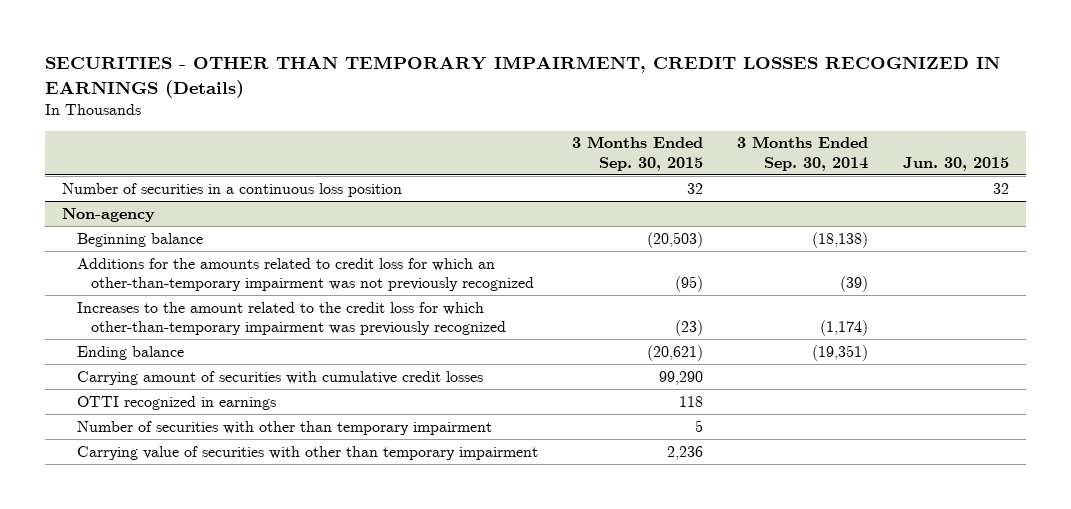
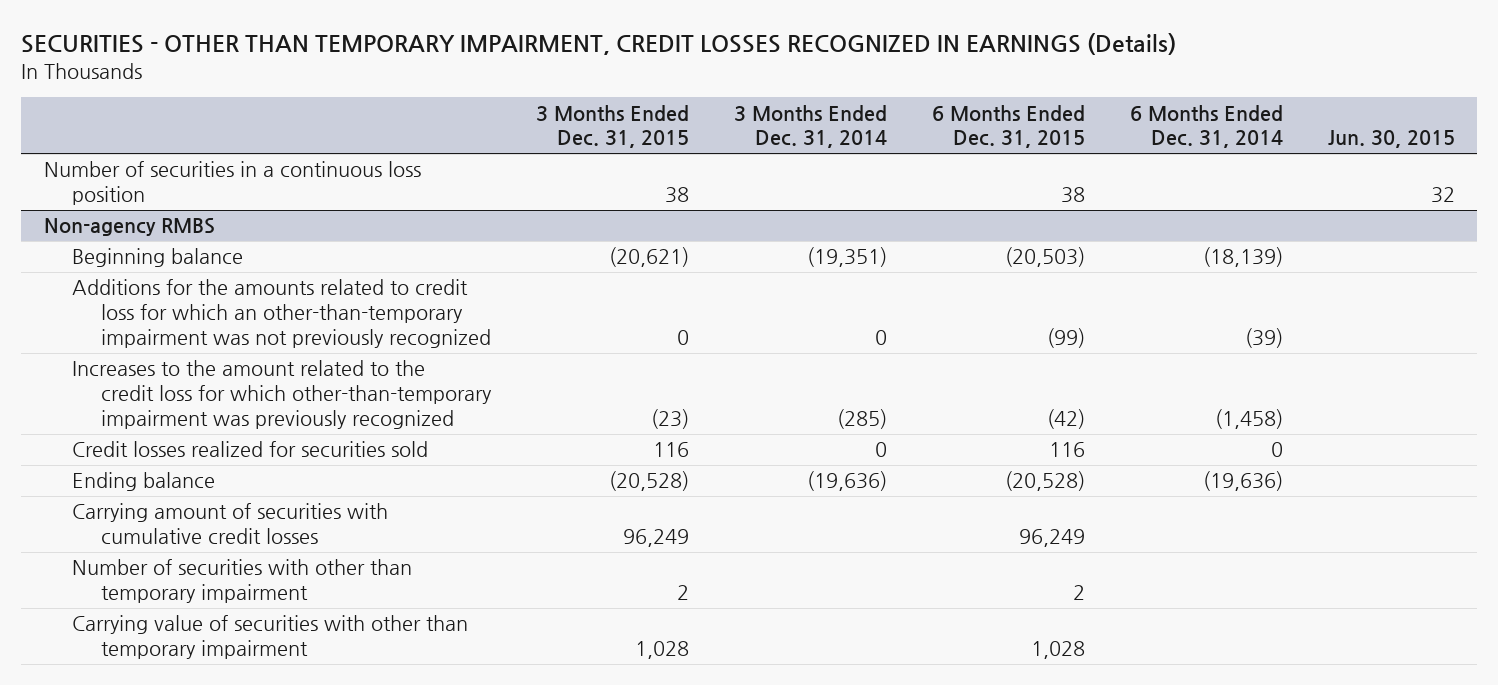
[572,136,704,171] 3 Months Ended Sep. 30, 2015 -> none
[737,136,869,171] 3 Months Ended Sep. 30, 2014 -> none
none -> [535,104,689,149] 3 Months Ended Dec. 31, 2015
none -> [733,104,887,149] 3 Months Ended Dec. 31, 2014
none -> [931,104,1085,149] 6 Months Ended Dec. 31, 2015
none -> [1129,104,1283,149] 6 Months Ended Dec. 31, 2014
[62,207,156,222] Non-agency -> [43,218,215,237] Non-agency RMBS
none -> [72,441,429,458] Credit losses realized for securities sold
[76,395,276,410] OTTI recognized in earnings -> none

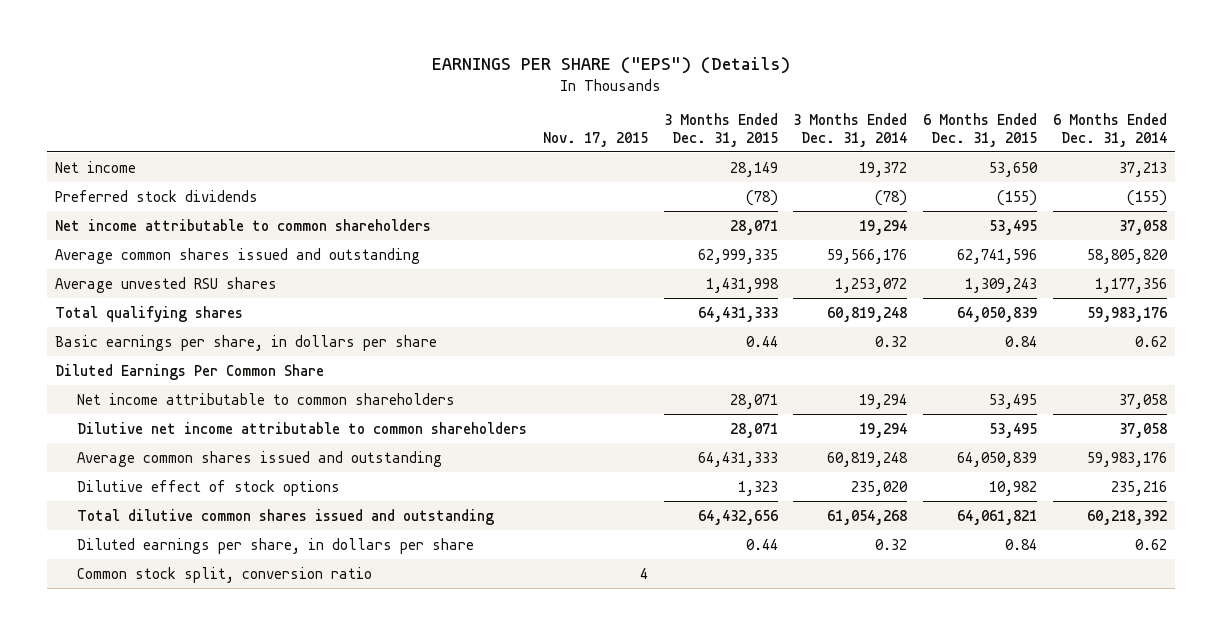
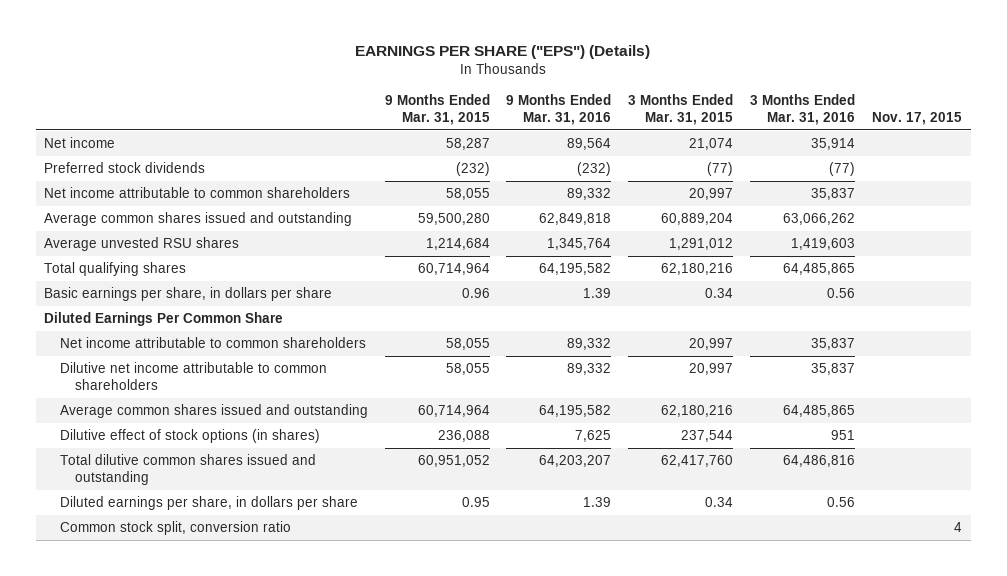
[663,113,778,147] 3 Months Ended Dec. 31, 2015 -> none
[793,113,908,147] 3 Months Ended Dec. 31, 2014 -> none
[923,113,1038,147] 6 Months Ended Dec. 31, 2015 -> none
[1053,113,1168,147] 6 Months Ended Dec. 31, 2014 -> none
none -> [384,93,490,125] 9 Months Ended Mar. 31, 2015
none -> [506,93,612,125] 9 Months Ended Mar. 31, 2016
none -> [628,93,734,125] 3 Months Ended Mar. 31, 2015
none -> [750,93,856,125] 3 Months Ended Mar. 31, 2016
[76,479,340,496] Dilutive effect of stock options -> [59,428,320,443] Dilutive effect of stock options (in shares)

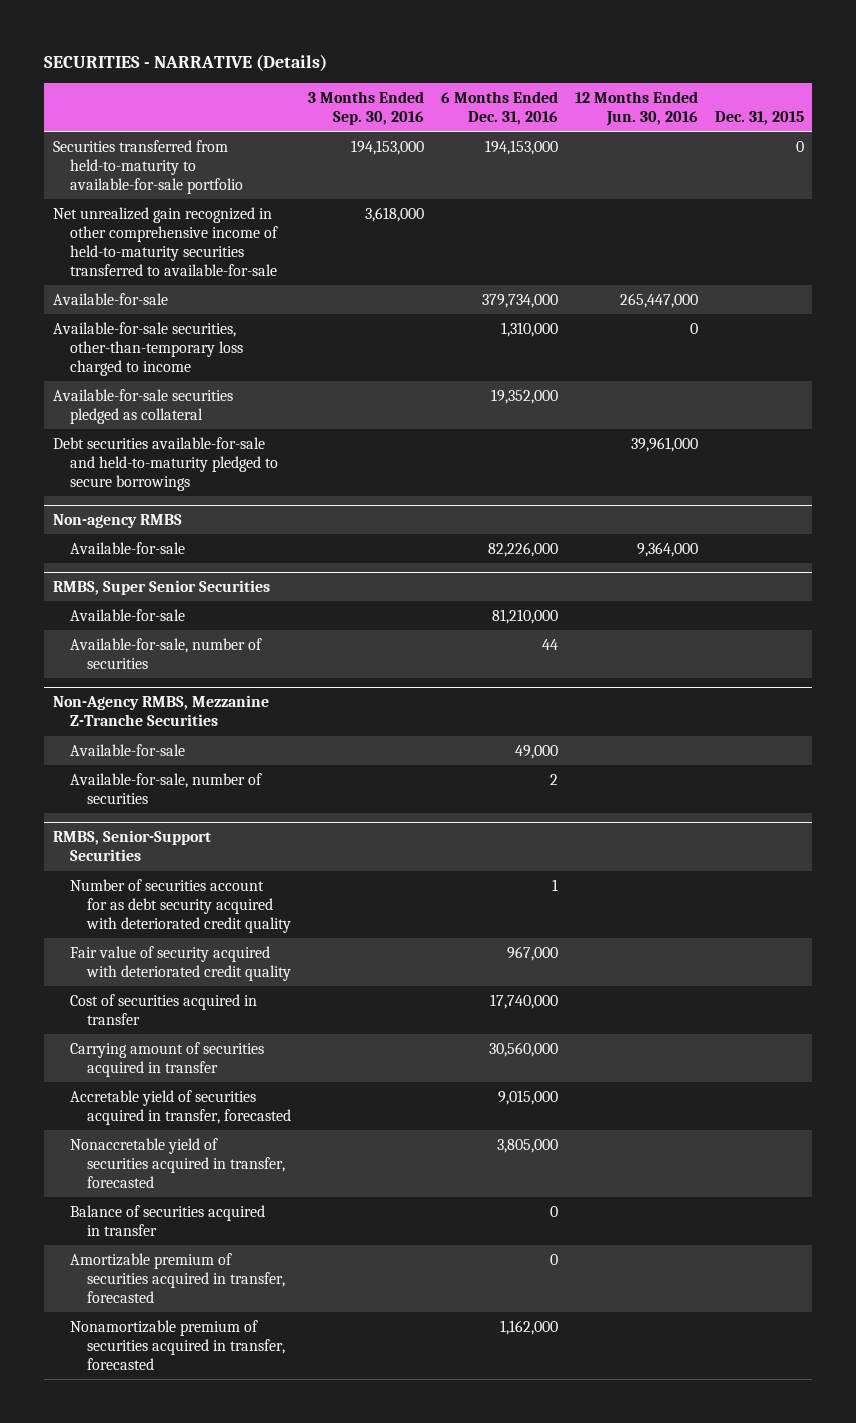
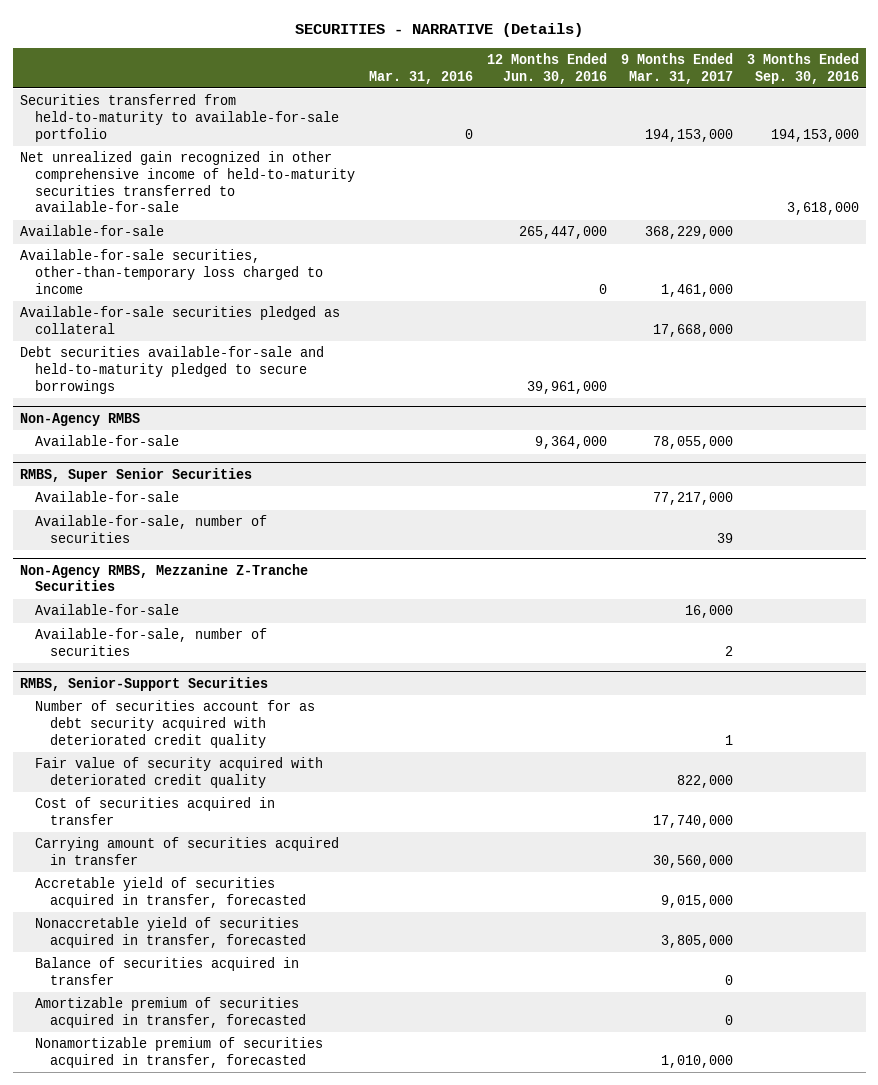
[440,91,558,126] 6 Months Ended Dec. 31, 2016 -> none
[714,111,804,126] Dec. 31, 2015 -> none
none -> [368,70,473,84] Mar. 31, 2016
none -> [620,52,733,84] 9 Months Ended Mar. 31, 2017
[52,514,182,529] Non-agency RMBS -> [19,412,140,426] Non-Agency RMBS

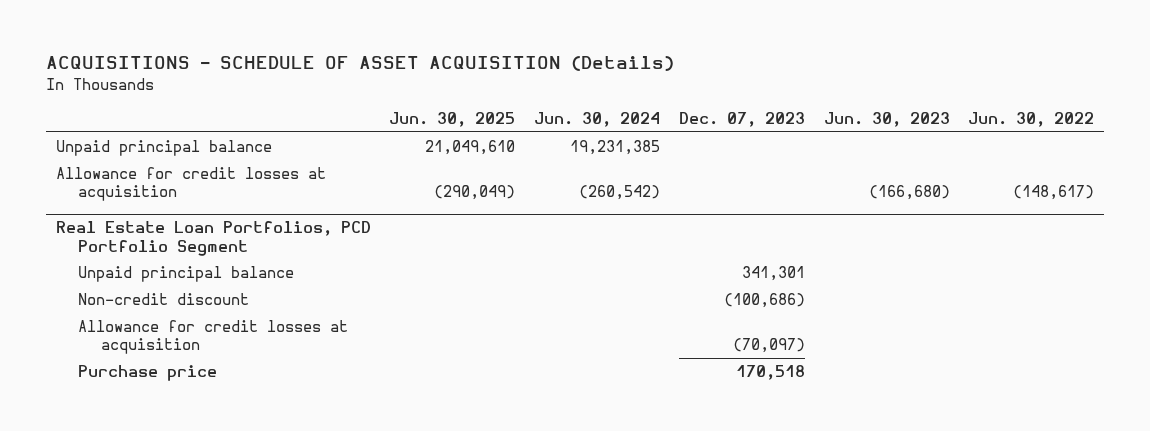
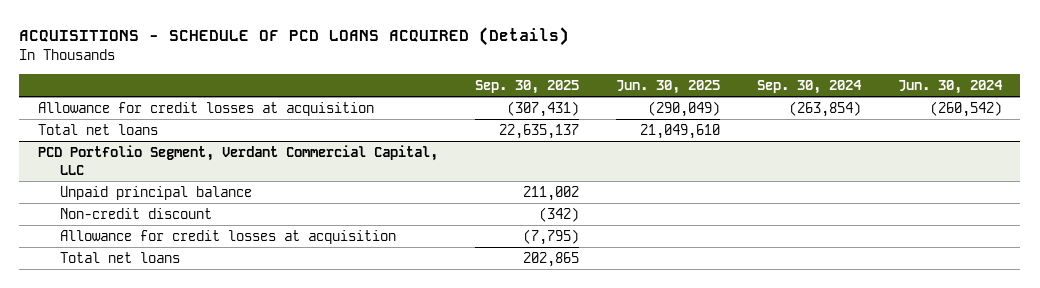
[46,56,675,72] ACQUISITIONS - SCHEDULE OF ASSET ACQUISITION (Details) -> [19,26,570,46] ACQUISITIONS - SCHEDULE OF PCD LOANS ACQUIRED (Details)
[678,111,805,127] Dec. 07, 2023 -> none
[823,111,950,127] Jun. 30, 2023 -> none
[968,111,1095,127] Jun. 30, 2022 -> none
none -> [474,79,579,94] Sep. 30, 2025
none -> [756,79,862,94] Sep. 30, 2024
[55,140,272,157] Unpaid principal balance -> none
[55,221,371,256] Real Estate Loan Portfolios, PCD Portfolio Segment -> none
[78,266,295,283] Unpaid principal balance -> none
[78,293,250,306] Non-credit discount -> none
[78,320,349,355] Allowance for credit losses at acquisition -> none
[78,365,218,382] Purchase price -> none
none -> [37,124,158,136] Total net loans
none -> [37,145,438,175] PCD Portfolio Segment, Verdant Commercial Capital, LLC
none -> [59,186,252,201] Unpaid principal balance
none -> [59,208,212,220] Non-credit discount
none -> [59,230,396,245] Allowance for credit losses at acquisition
none -> [59,252,180,264] Total net loans

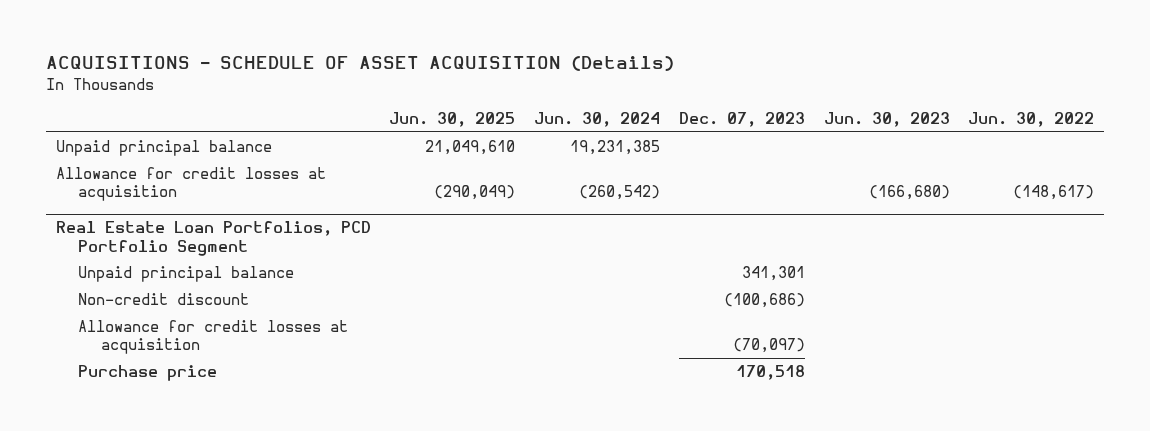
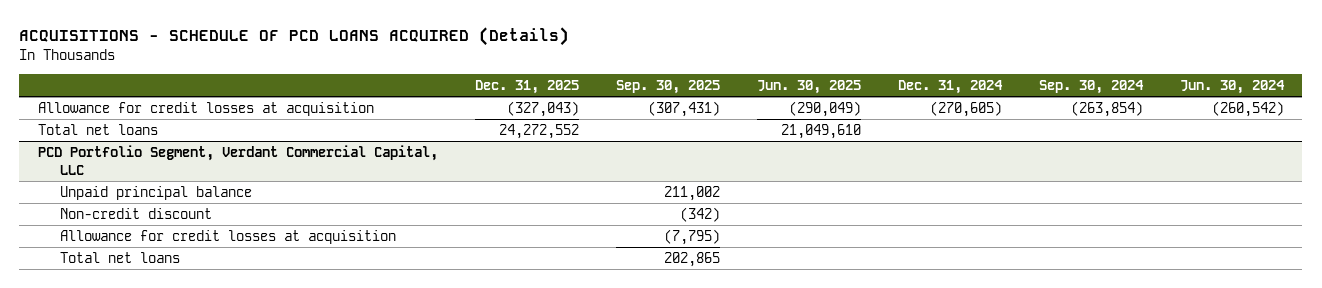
[46,56,675,72] ACQUISITIONS - SCHEDULE OF ASSET ACQUISITION (Details) -> [19,26,570,46] ACQUISITIONS - SCHEDULE OF PCD LOANS ACQUIRED (Details)
[678,111,805,127] Dec. 07, 2023 -> none
[823,111,950,127] Jun. 30, 2023 -> none
[968,111,1095,127] Jun. 30, 2022 -> none
none -> [474,79,579,94] Dec. 31, 2025
none -> [615,79,720,94] Sep. 30, 2025
none -> [897,79,1003,94] Dec. 31, 2024
none -> [1038,79,1144,94] Sep. 30, 2024
[55,140,272,157] Unpaid principal balance -> none
[55,221,371,256] Real Estate Loan Portfolios, PCD Portfolio Segment -> none
[78,266,295,283] Unpaid principal balance -> none
[78,293,250,306] Non-credit discount -> none
[78,320,349,355] Allowance for credit losses at acquisition -> none
[78,365,218,382] Purchase price -> none
none -> [37,124,158,136] Total net loans
none -> [37,145,438,175] PCD Portfolio Segment, Verdant Commercial Capital, LLC
none -> [59,186,252,201] Unpaid principal balance
none -> [59,208,212,220] Non-credit discount
none -> [59,230,396,245] Allowance for credit losses at acquisition
none -> [59,252,180,264] Total net loans

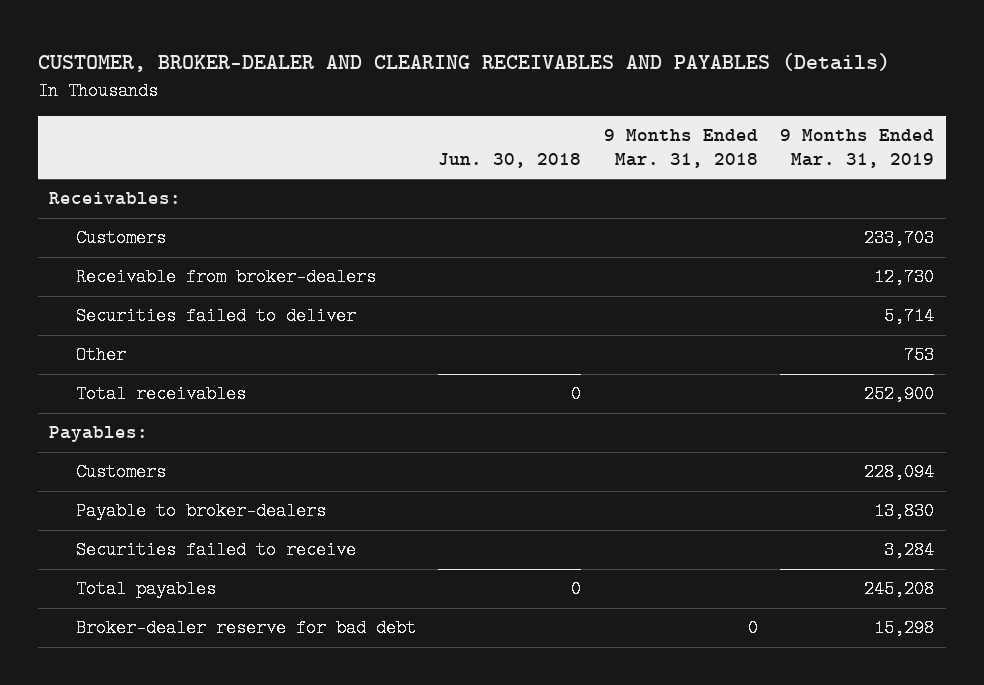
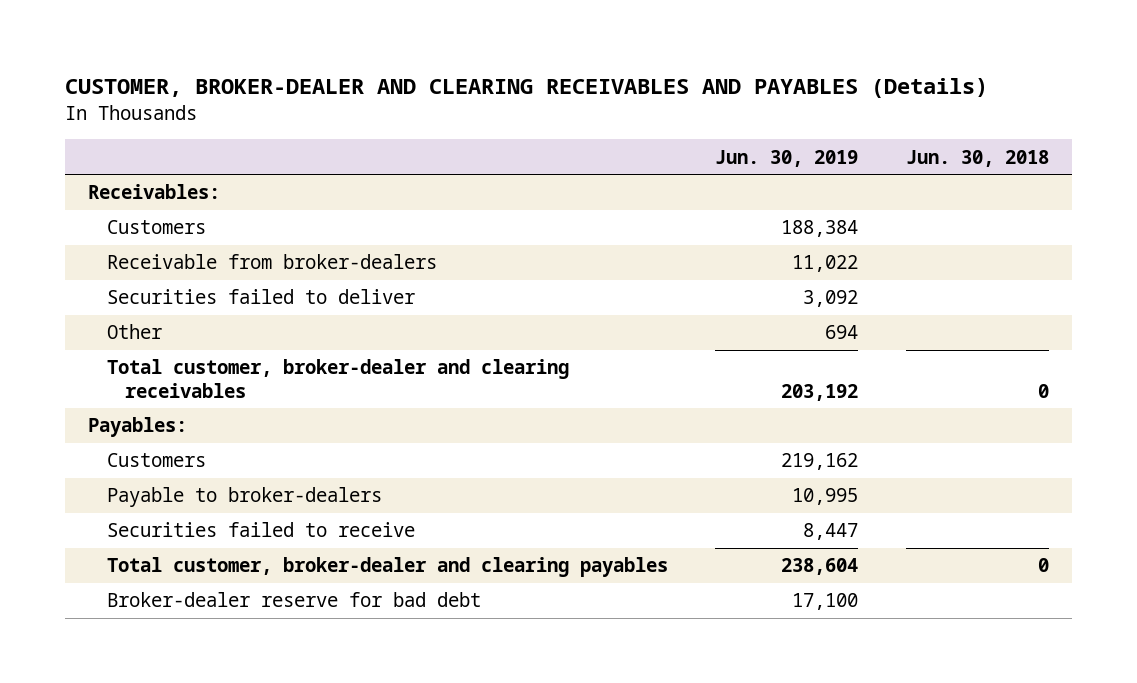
[603,129,758,168] 9 Months Ended Mar. 31, 2018 -> none
[780,129,935,168] 9 Months Ended Mar. 31, 2019 -> none
none -> [715,149,859,167] Jun. 30, 2019
[75,385,246,404] Total receivables -> [106,359,569,398] Total customer, broker-dealer and clearing receivables
[75,580,216,599] Total payables -> [106,557,668,578] Total customer, broker-dealer and clearing payables

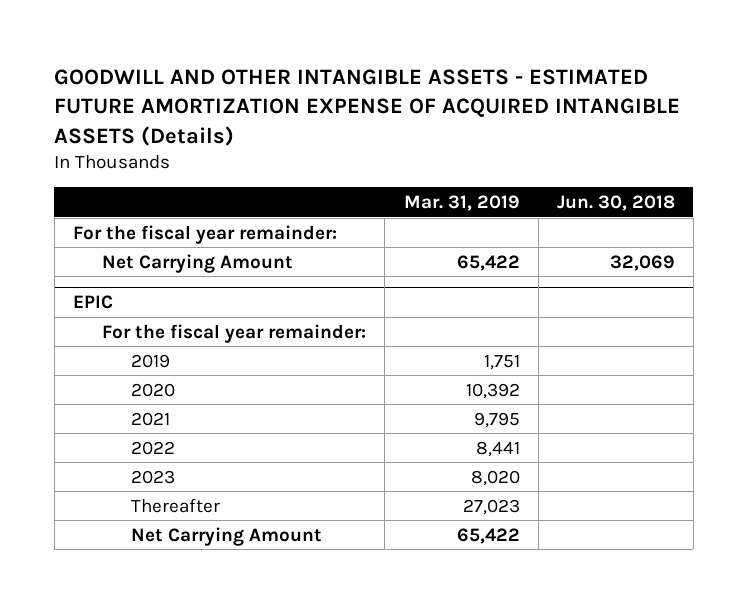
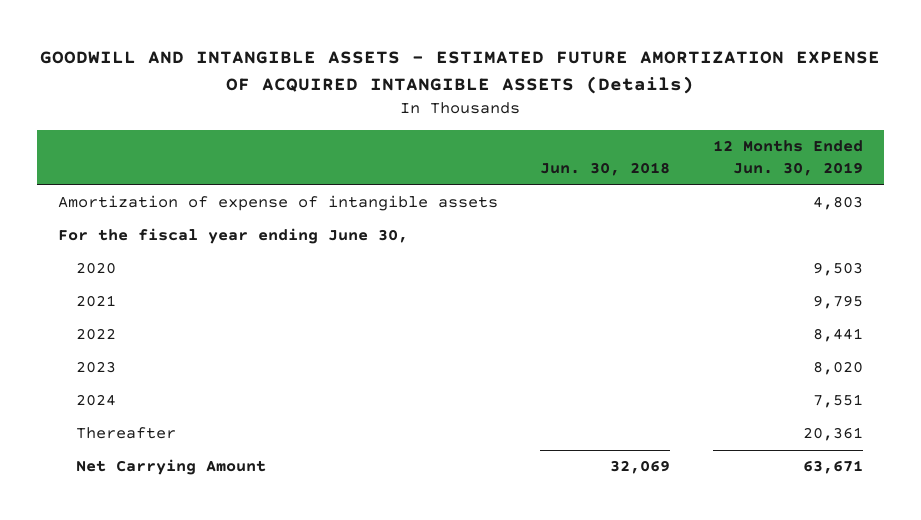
[54,68,681,146] GOODWILL AND OTHER INTANGIBLE ASSETS - ESTIMATED FUTURE AMORTIZATION EXPENSE OF ACQUIRED INTANGIBLE ASSETS (Details) -> [40,51,881,94] GOODWILL AND INTANGIBLE ASSETS - ESTIMATED FUTURE AMORTIZATION EXPENSE OF ACQUIRED INTANGIBLE ASSETS (Details)
[403,194,520,211] Mar. 31, 2019 -> none
none -> [712,140,863,177] 12 Months Ended Jun. 30, 2019
none -> [58,195,499,212] Amortization of expense of intangible assets
[73,224,338,244] For the fiscal year remainder: -> [58,228,409,245] For the fiscal year ending June 30,
none -> [76,262,117,275] 2020
none -> [76,295,117,308] 2021
none -> [76,328,117,341] 2022
none -> [76,361,117,374] 2023
none -> [76,394,117,407] 2024
none -> [76,427,177,440] Thereafter
[73,294,114,309] EPIC -> none
[102,323,367,343] For the fiscal year remainder: -> none
[131,353,171,368] 2019 -> none
[131,382,176,397] 2020 -> none
[131,411,171,426] 2021 -> none
[131,440,176,455] 2022 -> none
[131,469,176,484] 2023 -> none
[131,497,221,513] Thereafter -> none
[131,526,323,546] Net Carrying Amount -> none

